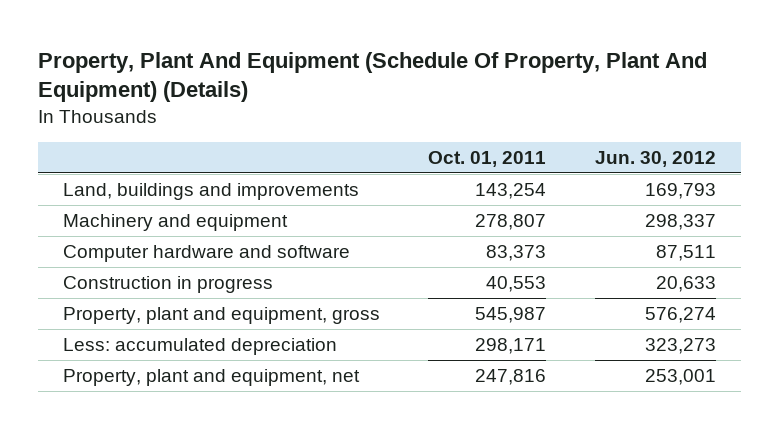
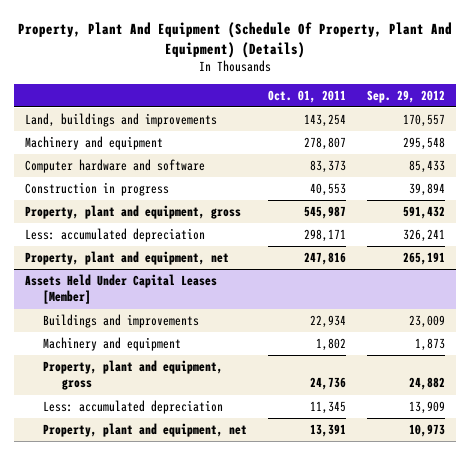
[595,150,717,167] Jun. 30, 2012 -> none
none -> [367,89,446,103] Sep. 29, 2012
none -> [24,273,217,305] Assets Held Under Capital Leases [Member]
none -> [43,313,200,328] Buildings and improvements
none -> [43,336,182,351] Machinery and equipment
none -> [43,359,224,391] Property, plant and equipment, gross
none -> [43,399,224,414] Less: accumulated depreciation
none -> [43,422,248,437] Property, plant and equipment, net

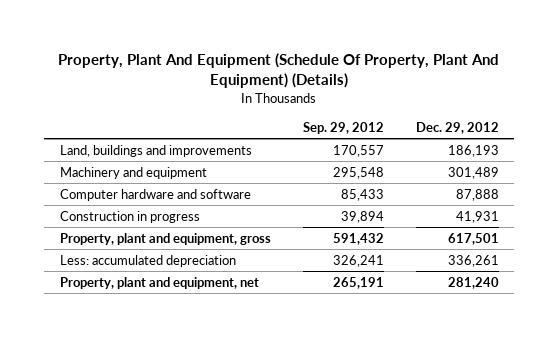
[268,89,347,103] Oct. 01, 2011 -> none
none -> [415,121,499,134] Dec. 29, 2012
[24,273,217,305] Assets Held Under Capital Leases [Member] -> none
[43,313,200,328] Buildings and improvements -> none
[43,336,182,351] Machinery and equipment -> none
[43,359,224,391] Property, plant and equipment, gross -> none
[43,399,224,414] Less: accumulated depreciation -> none
[43,422,248,437] Property, plant and equipment, net -> none

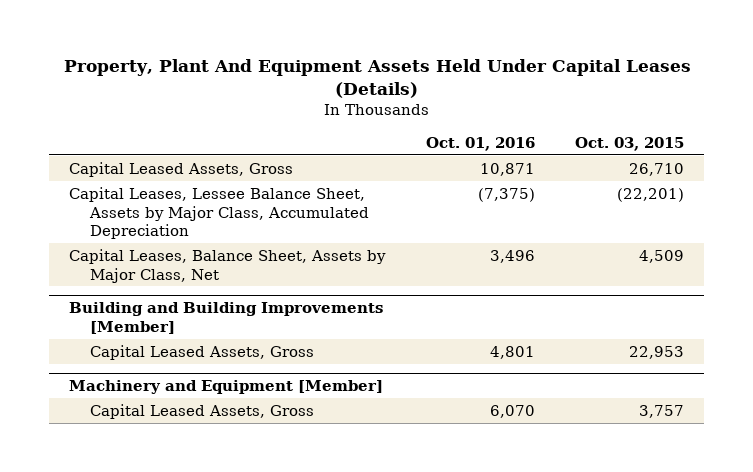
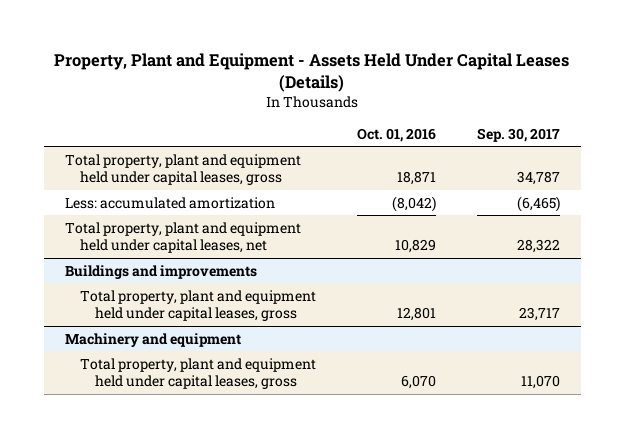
[63,58,691,98] Property, Plant And Equipment Assets Held Under Capital Leases (Details) -> [54,52,570,92] Property, Plant and Equipment - Assets Held Under Capital Leases (Details)
[575,136,685,151] Oct. 03, 2015 -> none
none -> [477,127,561,142] Sep. 30, 2017
[69,161,294,177] Capital Leased Assets, Gross -> none
[69,186,370,240] Capital Leases, Lessee Balance Sheet, Assets by Major Class, Accumulated Depreciation -> none
[69,248,387,283] Capital Leases, Balance Sheet, Assets by Major Class, Net -> none
[90,344,315,360] Capital Leased Assets, Gross -> none
none -> [64,153,301,186] Total property, plant and equipment held under capital leases, gross
none -> [64,196,275,209] Less: accumulated amortization
none -> [64,221,301,254] Total property, plant and equipment held under capital leases, net
[69,302,384,334] Building and Building Improvements [Member] -> [64,264,257,279] Buildings and improvements
none -> [79,289,316,322] Total property, plant and equipment held under capital leases, gross
[69,380,384,395] Machinery and Equipment [Member] -> [64,332,241,347] Machinery and equipment
[90,403,315,419] Capital Leased Assets, Gross -> [79,357,316,390] Total property, plant and equipment held under capital leases, gross

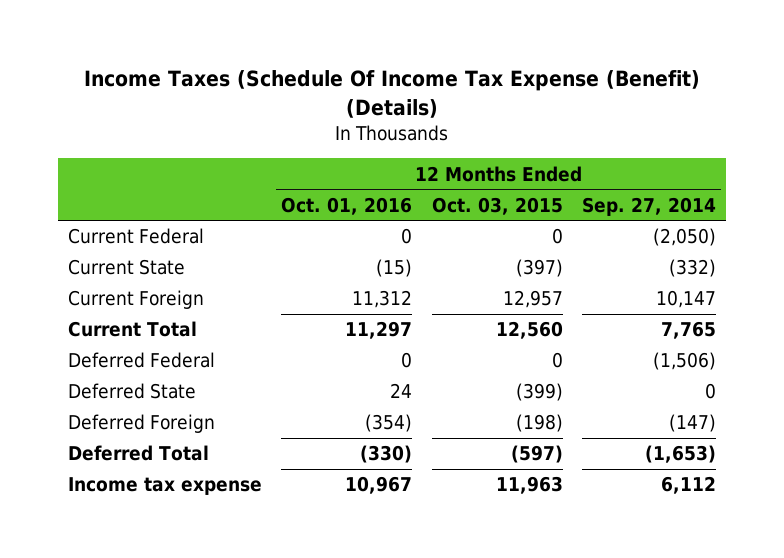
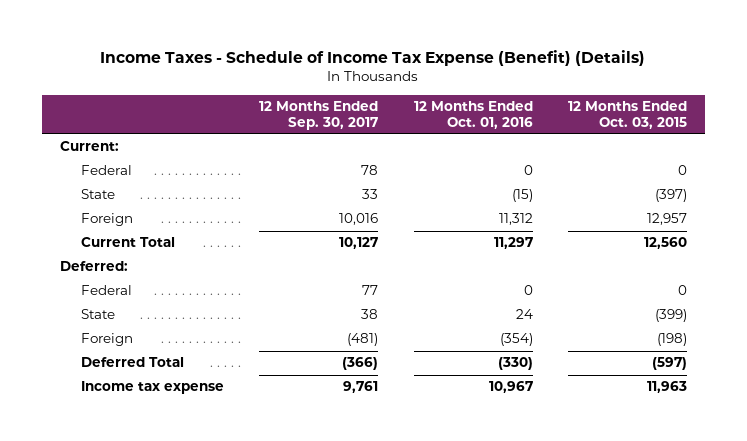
[83,70,700,119] Income Taxes (Schedule Of Income Tax Expense (Benefit) (Details) -> [100,49,646,66] Income Taxes - Schedule of Income Tax Expense (Benefit) (Details)
[582,196,717,216] Sep. 27, 2014 -> none
none -> [259,101,379,130] 12 Months Ended Sep. 30, 2017
none -> [59,141,119,152] Current:
[67,228,204,245] Current Federal -> [80,165,132,176] Federal
[67,259,185,276] Current State -> [80,189,115,200] State
[67,290,204,310] Current Foreign -> [80,213,133,227] Foreign
none -> [59,261,128,272] Deferred:
[67,352,215,369] Deferred Federal -> [80,285,132,296] Federal
[67,383,196,400] Deferred State -> [80,309,115,320] State
[67,414,215,434] Deferred Foreign -> [80,333,133,347] Foreign

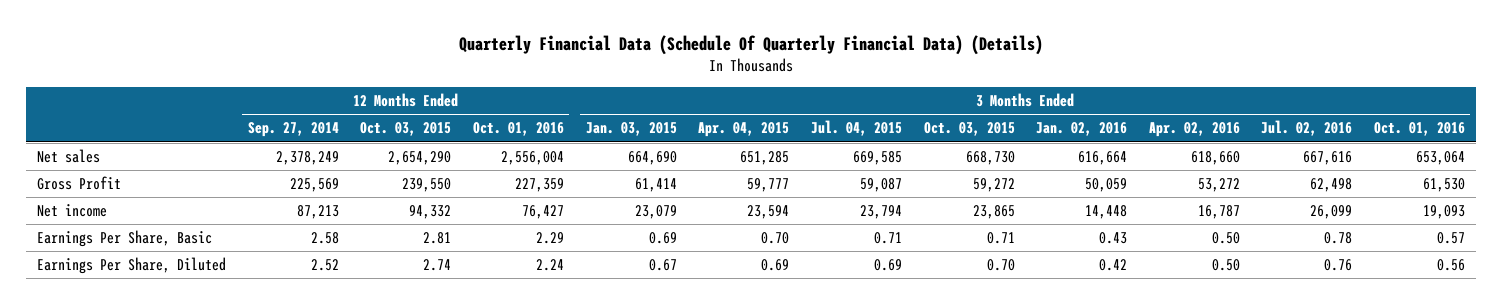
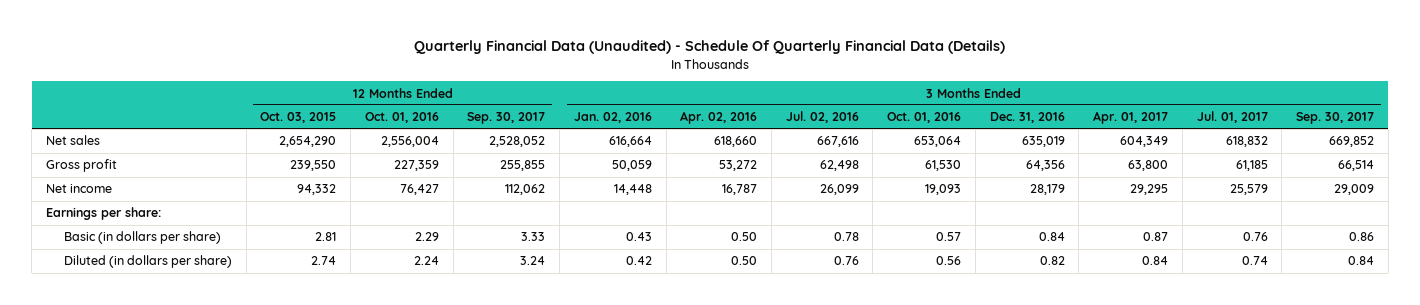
[459,35,1044,56] Quarterly Financial Data (Schedule Of Quarterly Financial Data) (Details) -> [414,40,1006,55] Quarterly Financial Data (Unaudited) - Schedule Of Quarterly Financial Data (Details)
[247,122,339,138] Sep. 27, 2014 -> none
[585,122,677,137] Jan. 03, 2015 -> none
[698,122,790,138] Apr. 04, 2015 -> none
[810,120,902,137] Jul. 04, 2015 -> none
[923,122,1015,137] Oct. 03, 2015 -> none
none -> [467,112,546,125] Sep. 30, 2017
none -> [989,112,1065,124] Dec. 31, 2016
none -> [1093,111,1169,125] Apr. 01, 2017
none -> [1196,111,1268,124] Jul. 01, 2017
none -> [1296,112,1375,125] Sep. 30, 2017
[37,176,122,191] Gross Profit -> [45,159,117,173] Gross profit
none -> [45,207,161,221] Earnings per share:
[37,230,213,248] Earnings Per Share, Basic -> [63,231,221,245] Basic (in dollars per share)
[37,257,227,275] Earnings Per Share, Diluted -> [63,255,232,269] Diluted (in dollars per share)

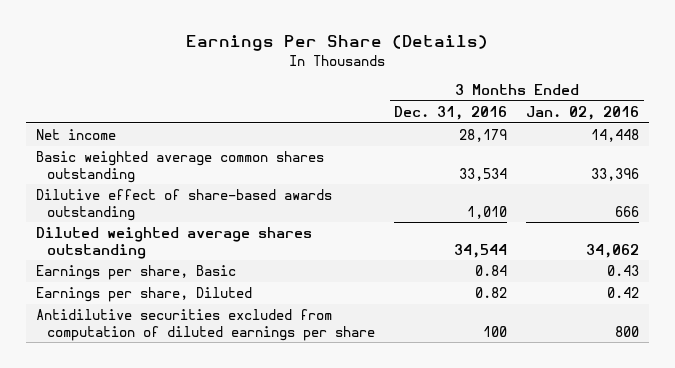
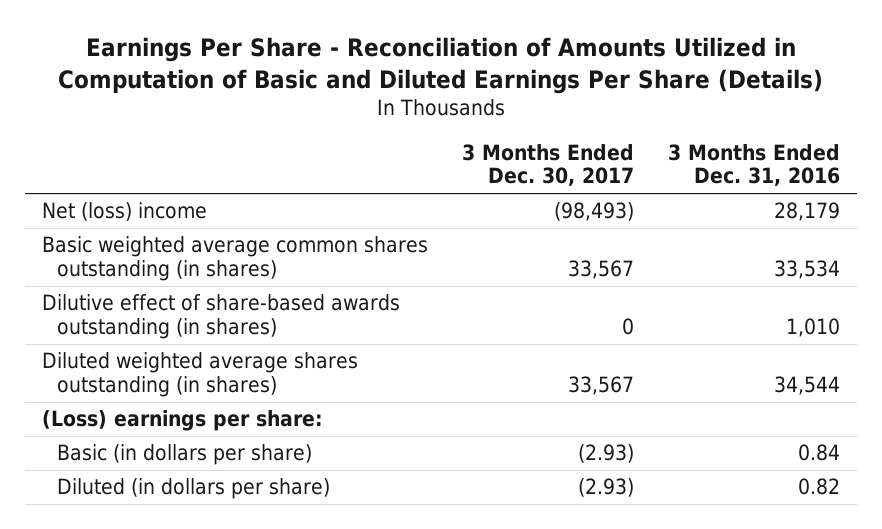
[186,35,489,52] Earnings Per Share (Details) -> [57,37,823,94] Earnings Per Share - Reconciliation of Amounts Utilized in Computation of Basic and Diluted Earnings Per Share (Details)
[526,105,640,120] Jan. 02, 2016 -> none
none -> [461,143,634,187] 3 Months Ended Dec. 30, 2017
[35,308,376,341] Antidilutive securities excluded from computation of diluted earnings per share -> none
[35,128,116,140] Net income -> [41,202,207,222] Net (loss) income
[35,150,324,183] Basic weighted average common shares outstanding -> [41,236,428,282] Basic weighted average common shares outstanding (in shares)
[35,188,332,221] Dilutive effect of share-based awards outstanding -> [41,294,400,340] Dilutive effect of share-based awards outstanding (in shares)
[35,226,312,259] Diluted weighted average shares outstanding -> [41,352,358,398] Diluted weighted average shares outstanding (in shares)
none -> [41,410,323,432] (Loss) earnings per share:
[35,264,236,280] Earnings per share, Basic -> [57,444,313,466] Basic (in dollars per share)
[35,286,252,302] Earnings per share, Diluted -> [57,478,331,500] Diluted (in dollars per share)

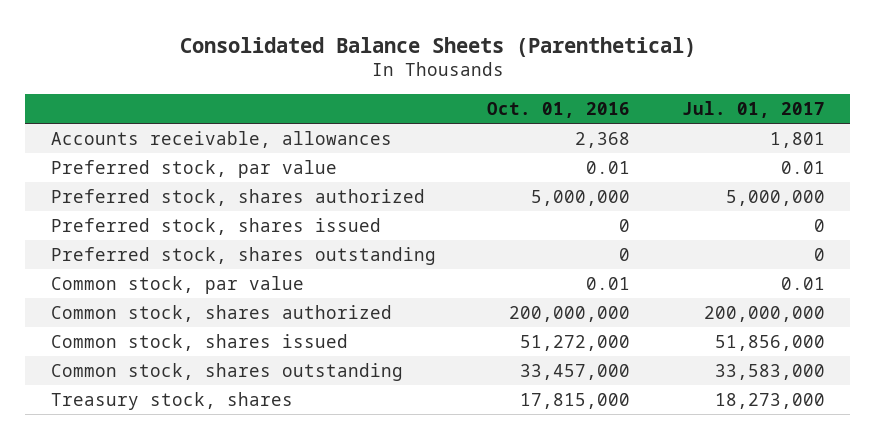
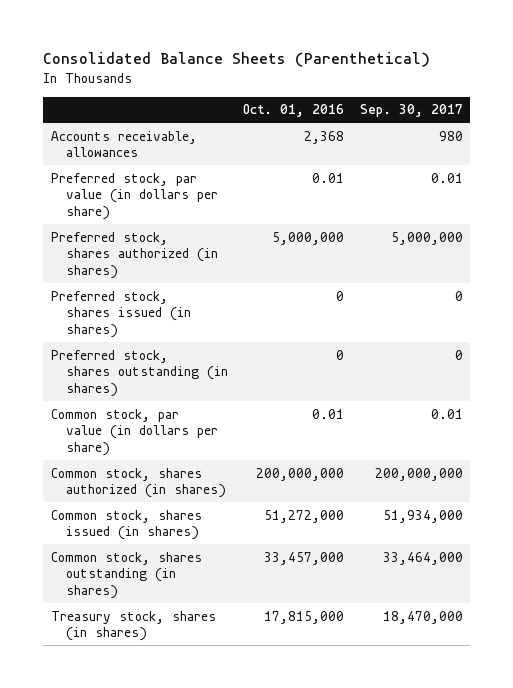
[681,100,825,118] Jul. 01, 2017 -> none
none -> [359,104,463,118] Sep. 30, 2017
[50,159,337,178] Preferred stock, par value -> [50,172,218,221] Preferred stock, par value (in dollars per share)
[50,188,425,206] Preferred stock, shares authorized -> [50,231,218,280] Preferred stock, shares authorized (in shares)
[50,217,381,235] Preferred stock, shares issued -> [50,290,191,339] Preferred stock, shares issued (in shares)
[50,246,436,265] Preferred stock, shares outstanding -> [50,349,228,398] Preferred stock, shares outstanding (in shares)
[50,275,304,294] Common stock, par value -> [50,408,218,457] Common stock, par value (in dollars per share)
[50,304,392,322] Common stock, shares authorized -> [50,467,226,499] Common stock, shares authorized (in shares)
[50,333,348,351] Common stock, shares issued -> [50,509,202,541] Common stock, shares issued (in shares)
[50,362,403,381] Common stock, shares outstanding -> [50,551,202,600] Common stock, shares outstanding (in shares)
[50,391,293,410] Treasury stock, shares -> [50,610,216,642] Treasury stock, shares (in shares)

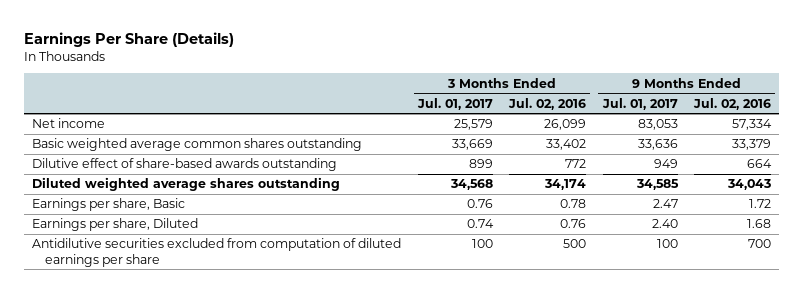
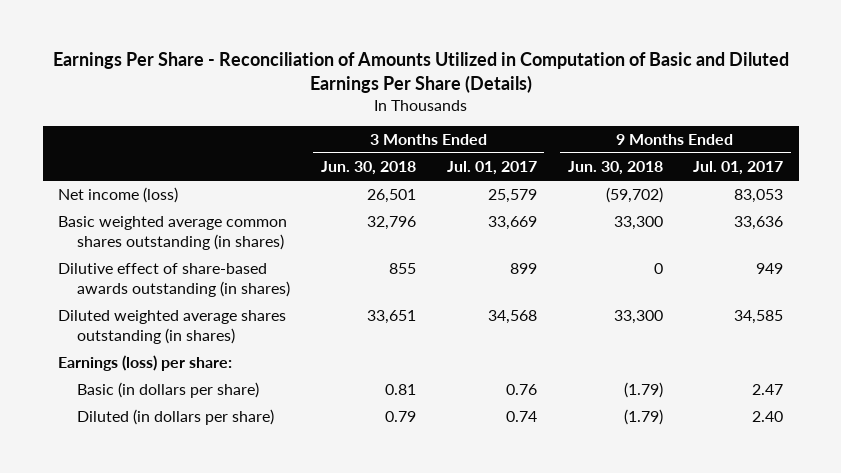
[23,31,234,47] Earnings Per Share (Details) -> [52,52,789,93] Earnings Per Share - Reconciliation of Amounts Utilized in Computation of Basic and Diluted Earnings Per Share (Details)
[508,97,587,110] Jul. 02, 2016 -> none
[693,97,772,110] Jul. 02, 2016 -> none
none -> [320,161,416,176] Jun. 30, 2018
none -> [567,161,663,176] Jun. 30, 2018
[32,238,402,267] Antidilutive securities excluded from computation of diluted earnings per share -> none
[32,118,106,129] Net income -> [57,187,178,204] Net income (loss)
[32,138,363,152] Basic weighted average common shares outstanding -> [57,216,287,250] Basic weighted average common shares outstanding (in shares)
[32,158,338,172] Dilutive effect of share-based awards outstanding -> [57,263,291,297] Dilutive effect of share-based awards outstanding (in shares)
[32,177,341,192] Diluted weighted average shares outstanding -> [57,310,286,344] Diluted weighted average shares outstanding (in shares)
none -> [57,355,232,372] Earnings (loss) per share:
[32,198,186,212] Earnings per share, Basic -> [77,382,260,399] Basic (in dollars per share)
[32,218,199,232] Earnings per share, Diluted -> [77,409,275,426] Diluted (in dollars per share)

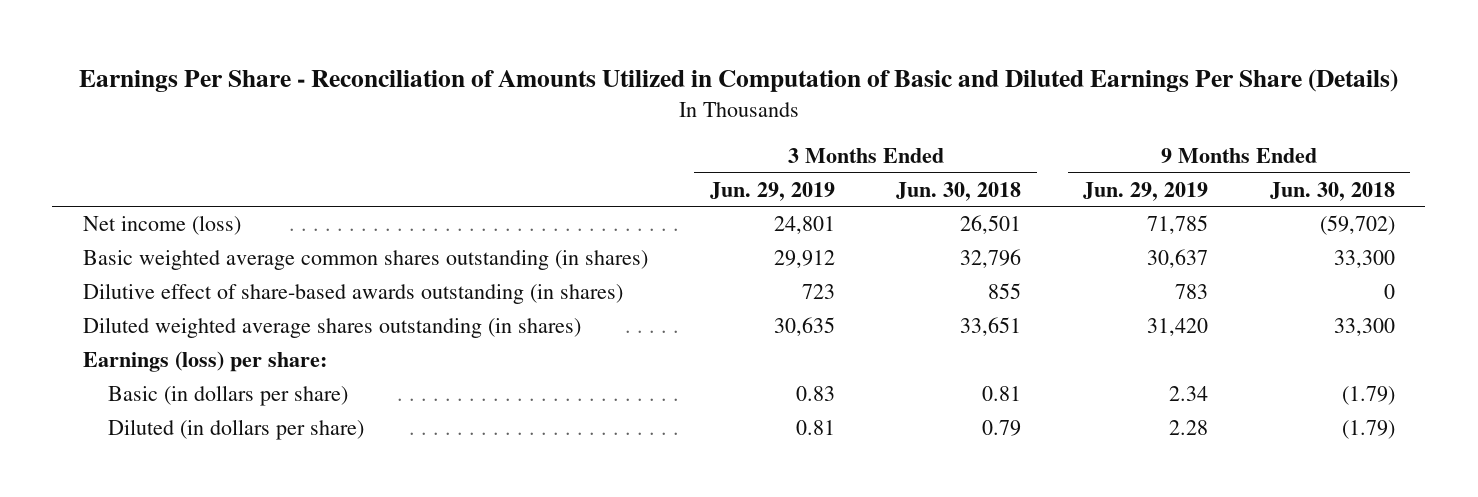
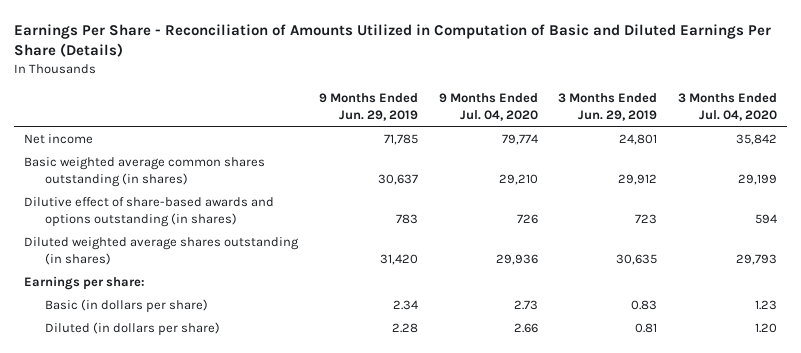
[896,181,1022,201] Jun. 30, 2018 -> none
[1269,181,1395,201] Jun. 30, 2018 -> none
none -> [438,92,538,121] 9 Months Ended Jul. 04, 2020
none -> [677,92,777,121] 3 Months Ended Jul. 04, 2020
[83,215,242,236] Net income (loss) -> [24,133,94,144] Net income
[83,283,624,305] Dilutive effect of share-based awards outstanding (in shares) -> [24,196,275,227] Dilutive effect of share-based awards and options outstanding (in shares)
[83,351,328,373] Earnings (loss) per share: -> [24,275,146,290] Earnings per share:

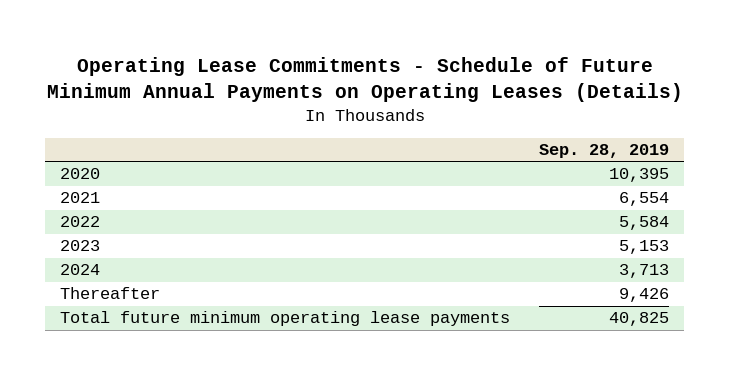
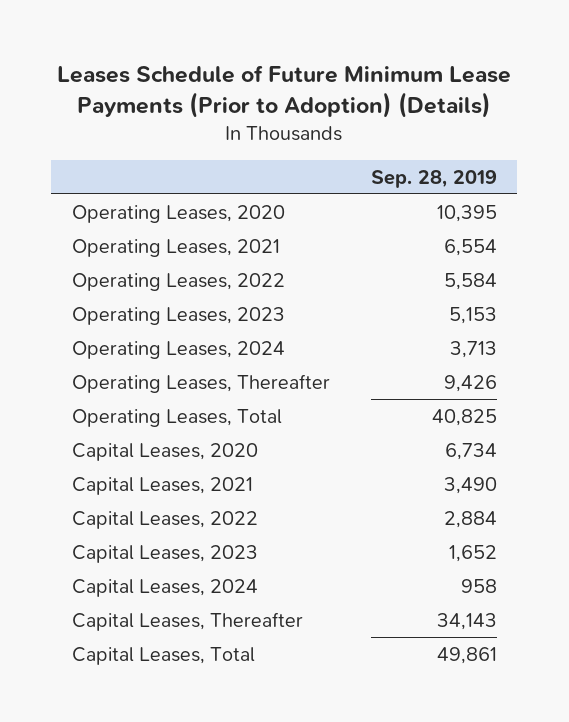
[46,56,683,102] Operating Lease Commitments - Schedule of Future Minimum Annual Payments on Operating Leases (Details) -> [57,65,512,119] Leases Schedule of Future Minimum Lease Payments (Prior to Adoption) (Details)
[59,168,100,180] 2020 -> [71,204,285,223] Operating Leases, 2020
[59,192,100,204] 2021 -> [71,238,280,257] Operating Leases, 2021
[59,216,100,228] 2022 -> [71,272,285,291] Operating Leases, 2022
[59,240,100,252] 2023 -> [71,306,285,325] Operating Leases, 2023
[59,264,100,276] 2024 -> [71,340,285,359] Operating Leases, 2024
[59,287,160,300] Thereafter -> [71,373,330,393] Operating Leases, Thereafter
[59,311,510,327] Total future minimum operating lease payments -> [71,408,282,427] Operating Leases, Total
none -> [71,442,258,461] Capital Leases, 2020
none -> [71,476,253,495] Capital Leases, 2021
none -> [71,510,258,529] Capital Leases, 2022
none -> [71,544,258,563] Capital Leases, 2023
none -> [71,578,258,597] Capital Leases, 2024
none -> [71,611,303,631] Capital Leases, Thereafter
none -> [71,646,255,665] Capital Leases, Total

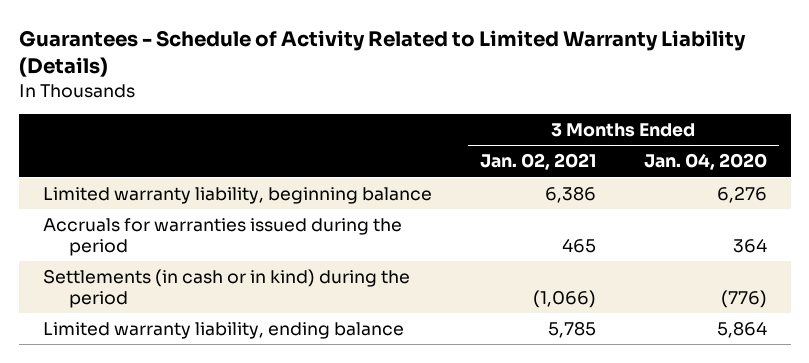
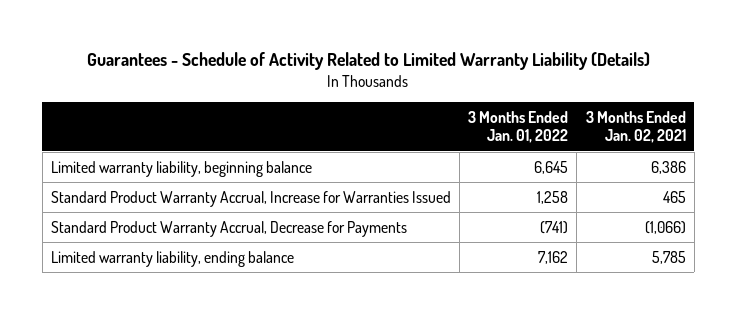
[643,153,767,171] Jan. 04, 2020 -> none
none -> [468,111,569,144] 3 Months Ended Jan. 01, 2022
[42,217,402,257] Accruals for warranties issued during the period -> [51,190,452,207] Standard Product Warranty Accrual, Increase for Warranties Issued
[42,268,410,309] Settlements (in cash or in kind) during the period -> [51,220,408,237] Standard Product Warranty Accrual, Decrease for Payments

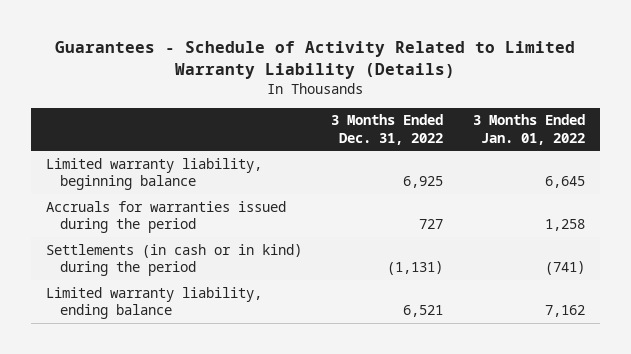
[585,111,686,144] 3 Months Ended Jan. 02, 2021 -> none
none -> [331,114,444,145] 3 Months Ended Dec. 31, 2022
[51,190,452,207] Standard Product Warranty Accrual, Increase for Warranties Issued -> [46,200,287,233] Accruals for warranties issued during the period
[51,220,408,237] Standard Product Warranty Accrual, Decrease for Payments -> [46,243,303,276] Settlements (in cash or in kind) during the period

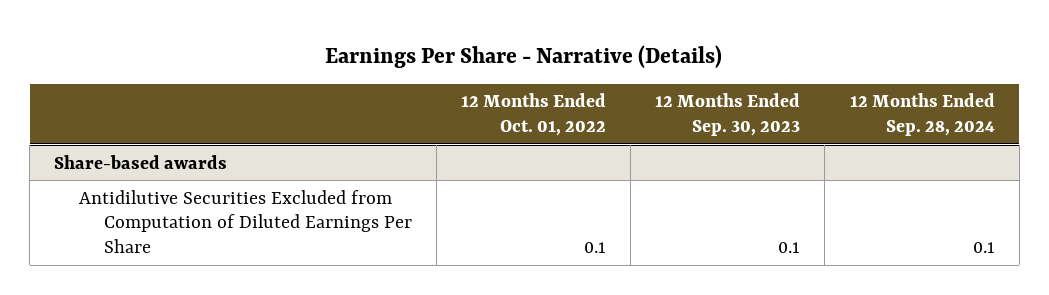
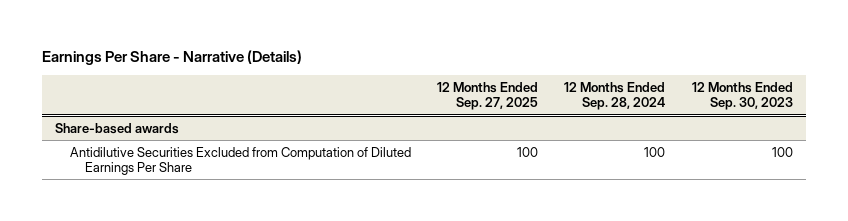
[461,93,607,137] 12 Months Ended Oct. 01, 2022 -> none
none -> [437,81,539,111] 12 Months Ended Sep. 27, 2025
[778,242,801,254] 0.1 -> [771,146,793,157] 100
[972,242,995,254] 0.1 -> [644,146,666,157] 100

